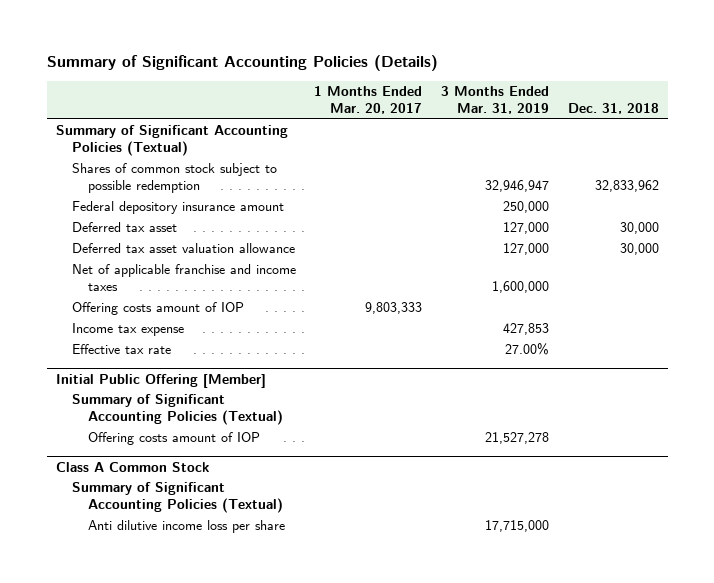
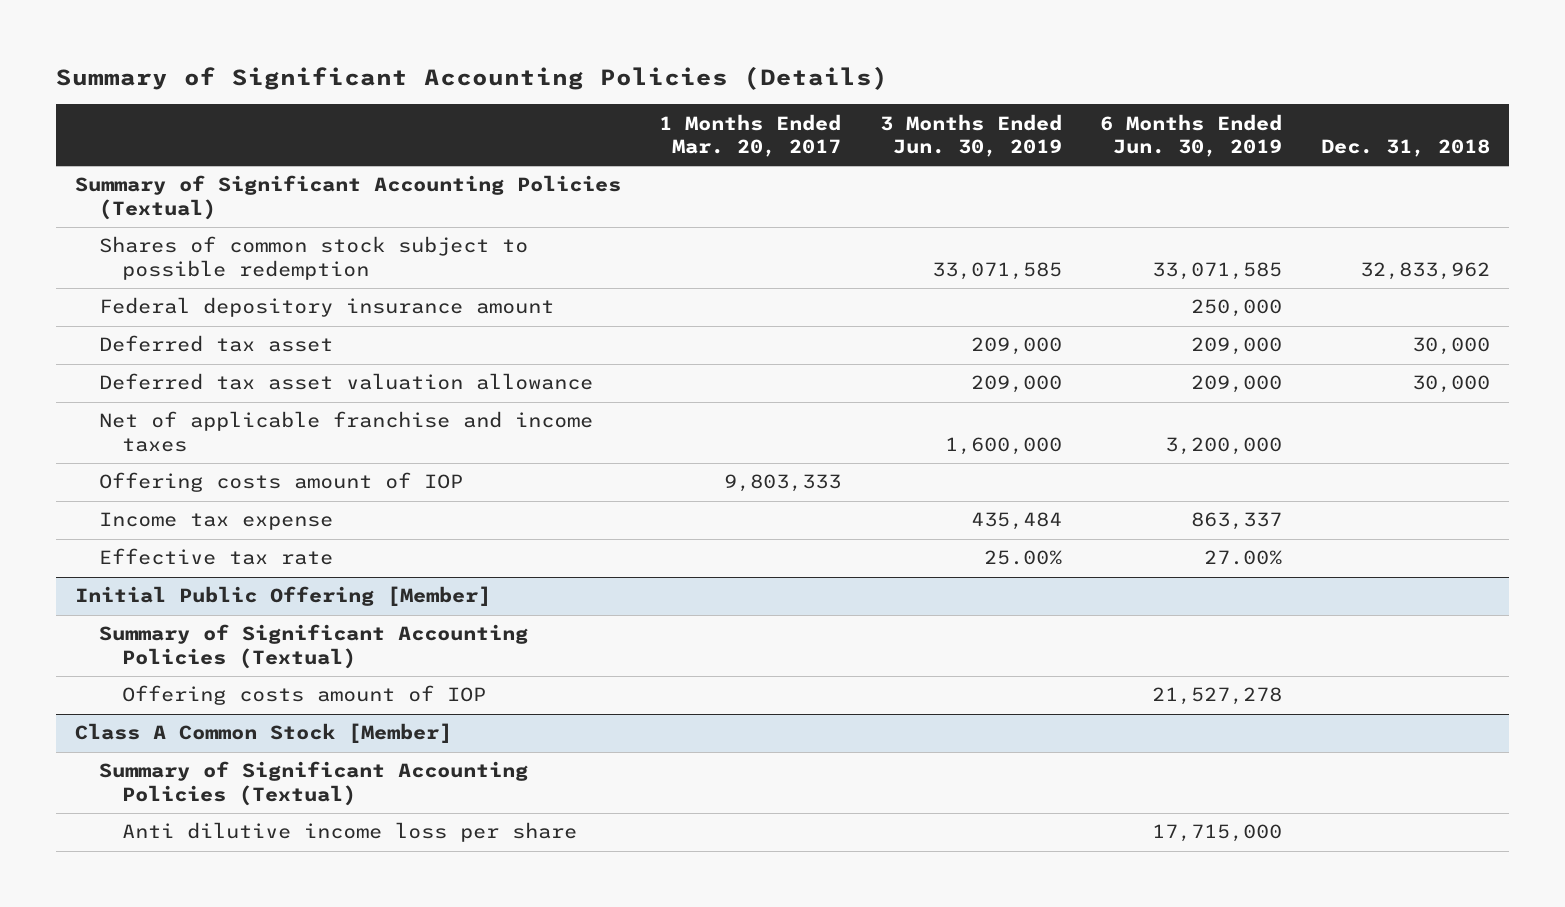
[440,85,549,115] 3 Months Ended Mar. 31, 2019 -> none
none -> [879,113,1062,158] 3 Months Ended Jun. 30, 2019
none -> [1100,113,1283,158] 6 Months Ended Jun. 30, 2019
[55,461,209,472] Class A Common Stock -> [74,723,452,744] Class A Common Stock [Member]

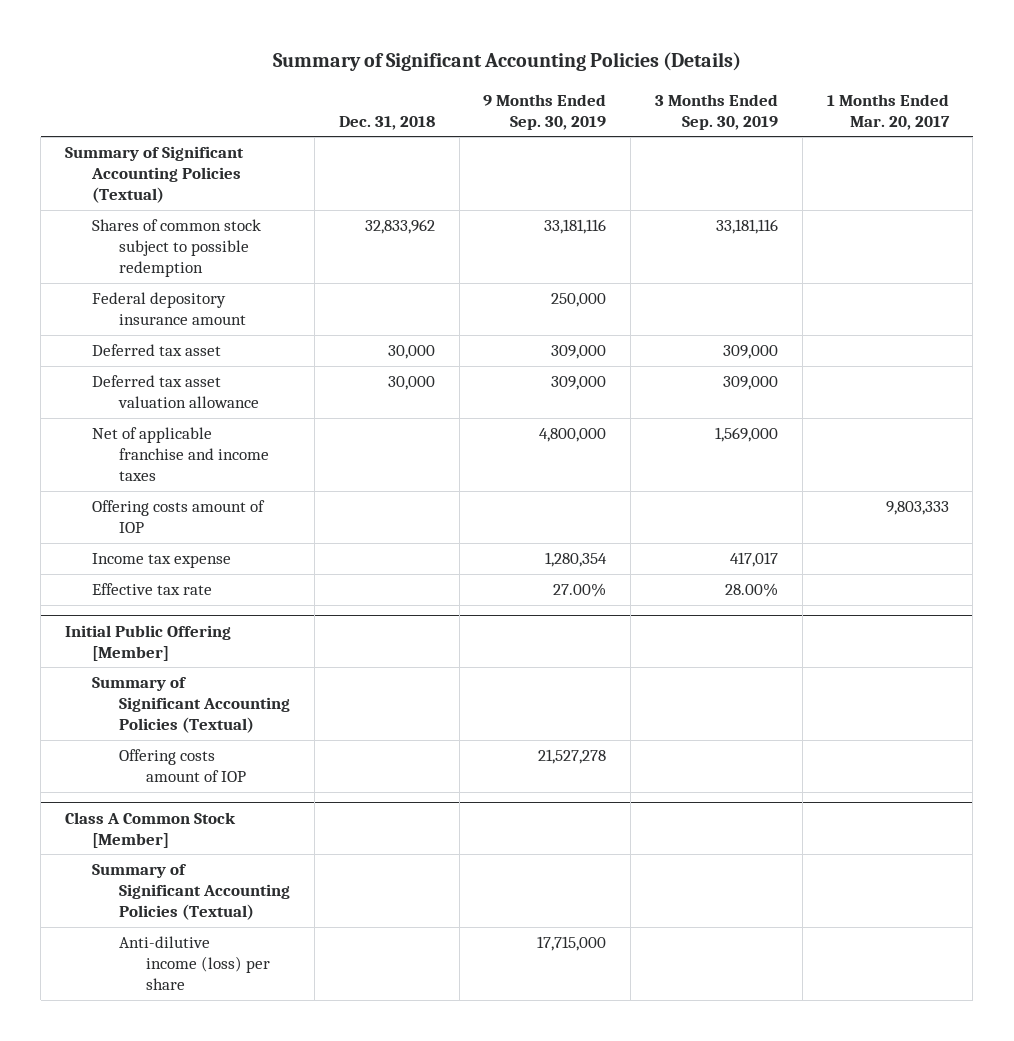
[879,113,1062,158] 3 Months Ended Jun. 30, 2019 -> none
[1100,113,1283,158] 6 Months Ended Jun. 30, 2019 -> none
none -> [483,93,607,130] 9 Months Ended Sep. 30, 2019
none -> [655,93,779,130] 3 Months Ended Sep. 30, 2019
[122,822,578,843] Anti dilutive income loss per share -> [119,936,271,990] Anti-dilutive income (loss) per share

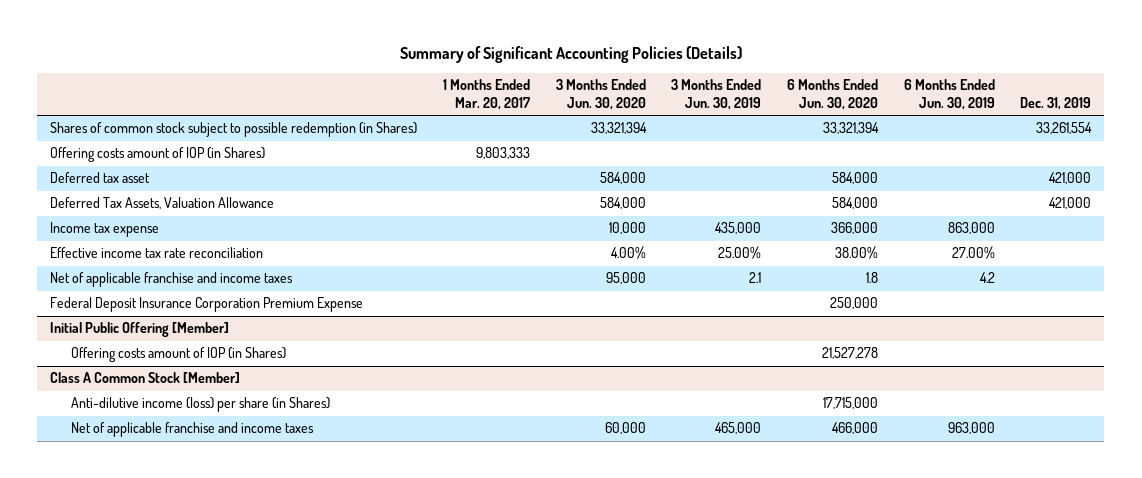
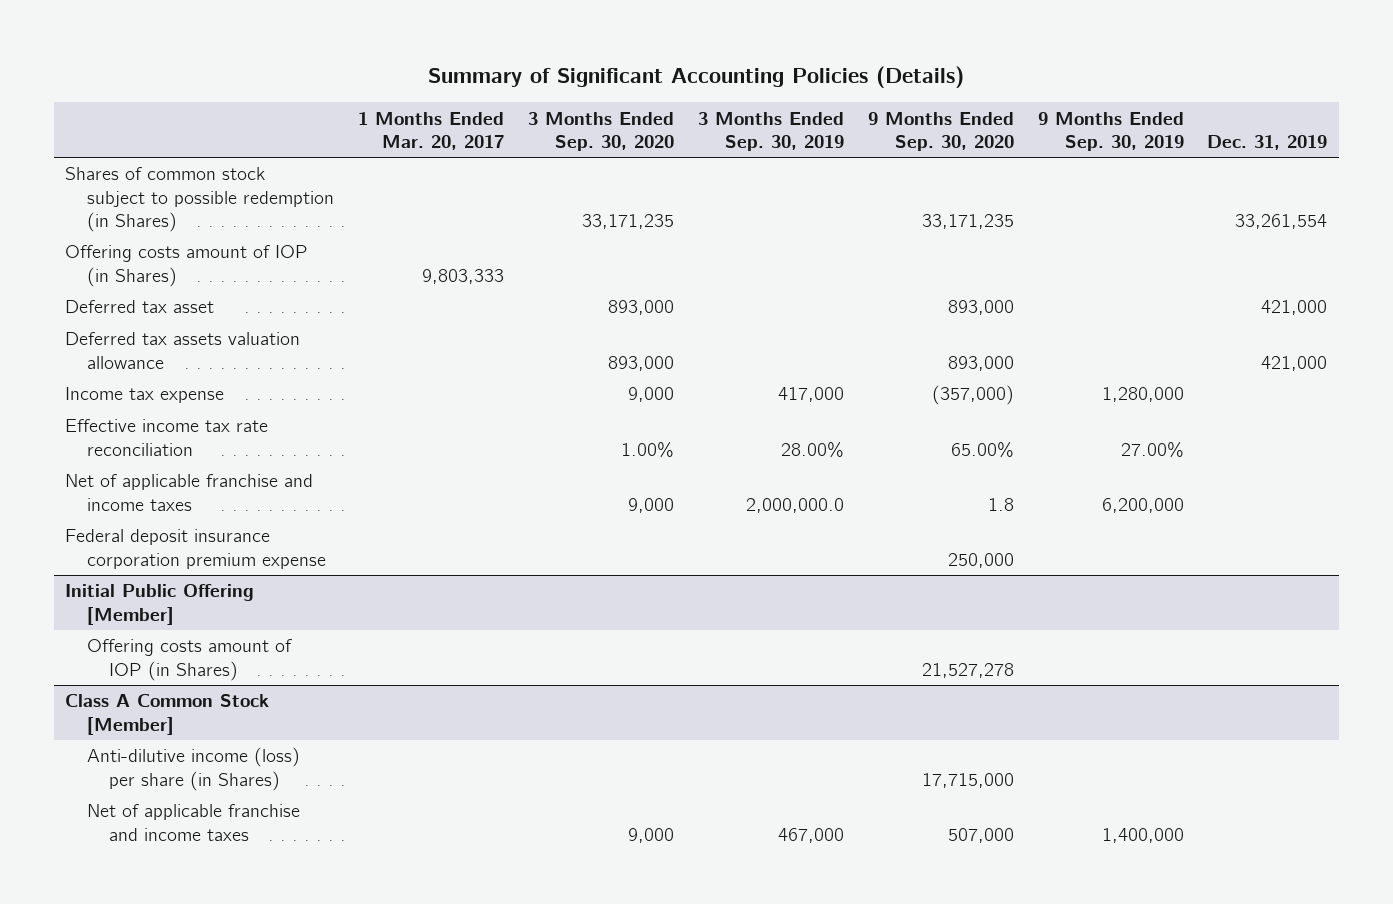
[555,79,646,111] 3 Months Ended Jun. 30, 2020 -> none
[671,79,762,111] 3 Months Ended Jun. 30, 2019 -> none
[786,79,878,111] 6 Months Ended Jun. 30, 2020 -> none
[903,79,995,111] 6 Months Ended Jun. 30, 2019 -> none
none -> [528,111,675,151] 3 Months Ended Sep. 30, 2020
none -> [697,111,844,151] 3 Months Ended Sep. 30, 2019
none -> [867,111,1014,151] 9 Months Ended Sep. 30, 2020
none -> [1037,111,1184,151] 9 Months Ended Sep. 30, 2019
[50,197,275,210] Deferred Tax Assets, Valuation Allowance -> [65,332,301,369] Deferred tax assets valuation allowance
[50,297,364,313] Federal Deposit Insurance Corporation Premium Expense -> [65,529,327,569] Federal deposit insurance corporation premium expense

